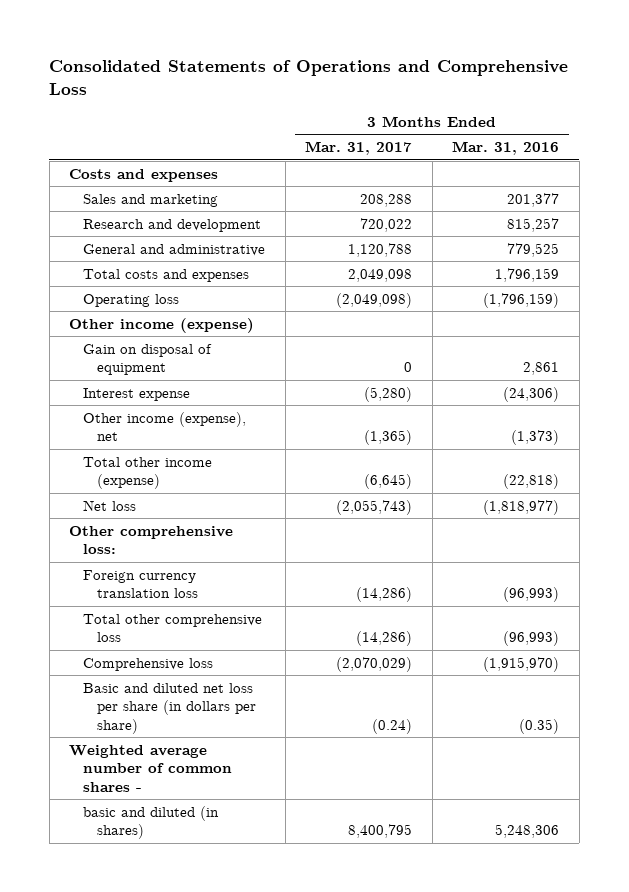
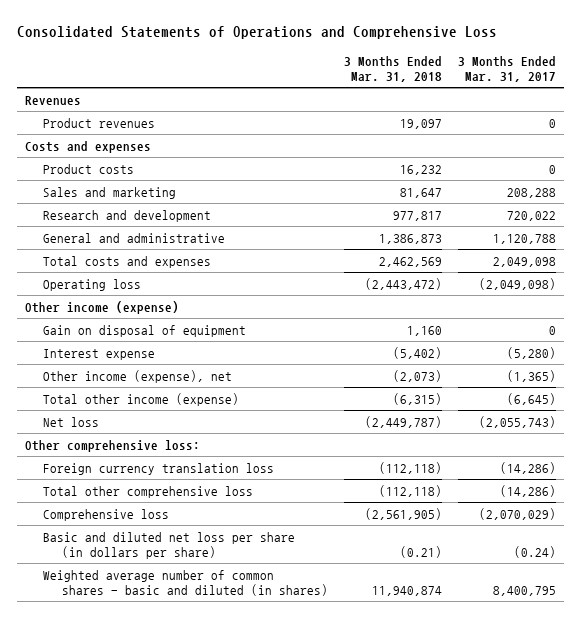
[452,141,560,156] Mar. 31, 2016 -> none
none -> [344,55,443,82] 3 Months Ended Mar. 31, 2018
none -> [24,95,81,105] Revenues
none -> [43,117,156,128] Product revenues
none -> [43,163,135,174] Product costs
[69,744,233,792] Weighted average number of common shares - -> none
[83,805,220,840] basic and diluted (in shares) -> [43,569,329,596] Weighted average number of common shares - basic and diluted (in shares)

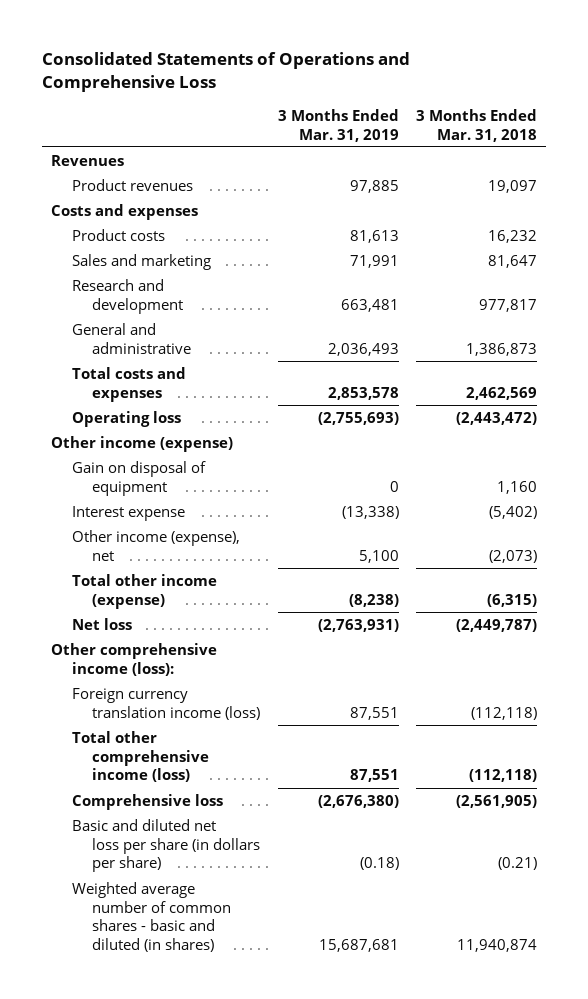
[458,55,557,82] 3 Months Ended Mar. 31, 2017 -> none
none -> [277,108,399,142] 3 Months Ended Mar. 31, 2019
[24,439,200,452] Other comprehensive loss: -> [50,642,217,676] Other comprehensive income (loss):
[43,462,275,475] Foreign currency translation loss -> [71,687,261,720] Foreign currency translation income (loss)
[43,485,254,498] Total other comprehensive loss -> [71,730,210,783] Total other comprehensive income (loss)

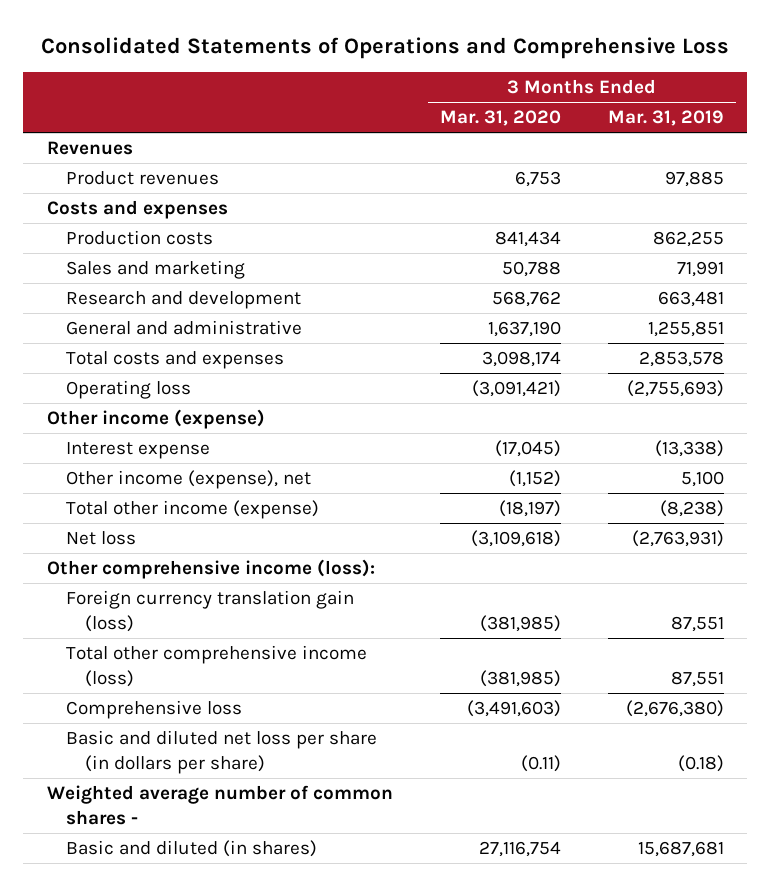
[416,108,538,142] 3 Months Ended Mar. 31, 2018 -> none
none -> [439,110,561,127] Mar. 31, 2020
[71,228,165,241] Product costs -> [65,229,213,245] Production costs
[349,229,399,243] 81,613 -> [652,230,724,247] 862,255
[327,342,399,356] 2,036,493 -> [647,320,724,337] 1,255,851
[71,460,206,496] Gain on disposal of equipment -> none
[71,687,261,720] Foreign currency translation income (loss) -> [65,589,354,632] Foreign currency translation gain (loss)
none -> [46,784,393,825] Weighted average number of common shares -
[71,881,232,953] Weighted average number of common shares - basic and diluted (in shares) -> [65,839,317,857] Basic and diluted (in shares)

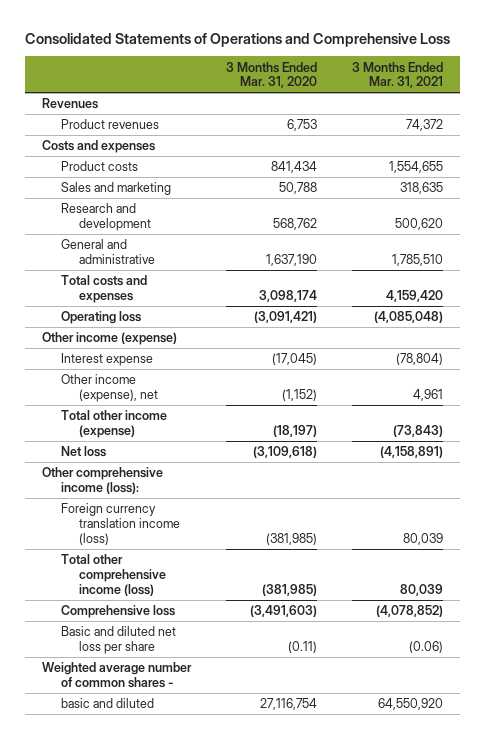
[607,110,724,127] Mar. 31, 2019 -> none
none -> [351,61,443,89] 3 Months Ended Mar. 31, 2021
[65,229,213,245] Production costs -> [60,161,138,172] Product costs
[65,589,354,632] Foreign currency translation gain (loss) -> [60,503,181,545] Foreign currency translation income (loss)
[65,729,377,774] Basic and diluted net loss per share (in dollars per share) -> [60,626,176,654] Basic and diluted net loss per share
[65,839,317,857] Basic and diluted (in shares) -> [60,698,154,709] basic and diluted

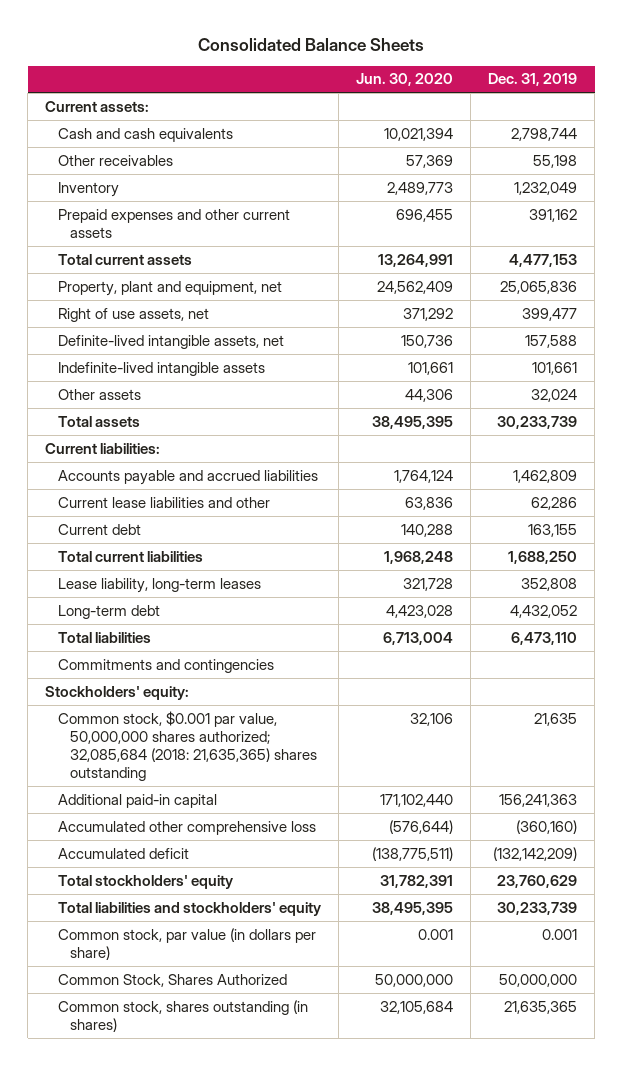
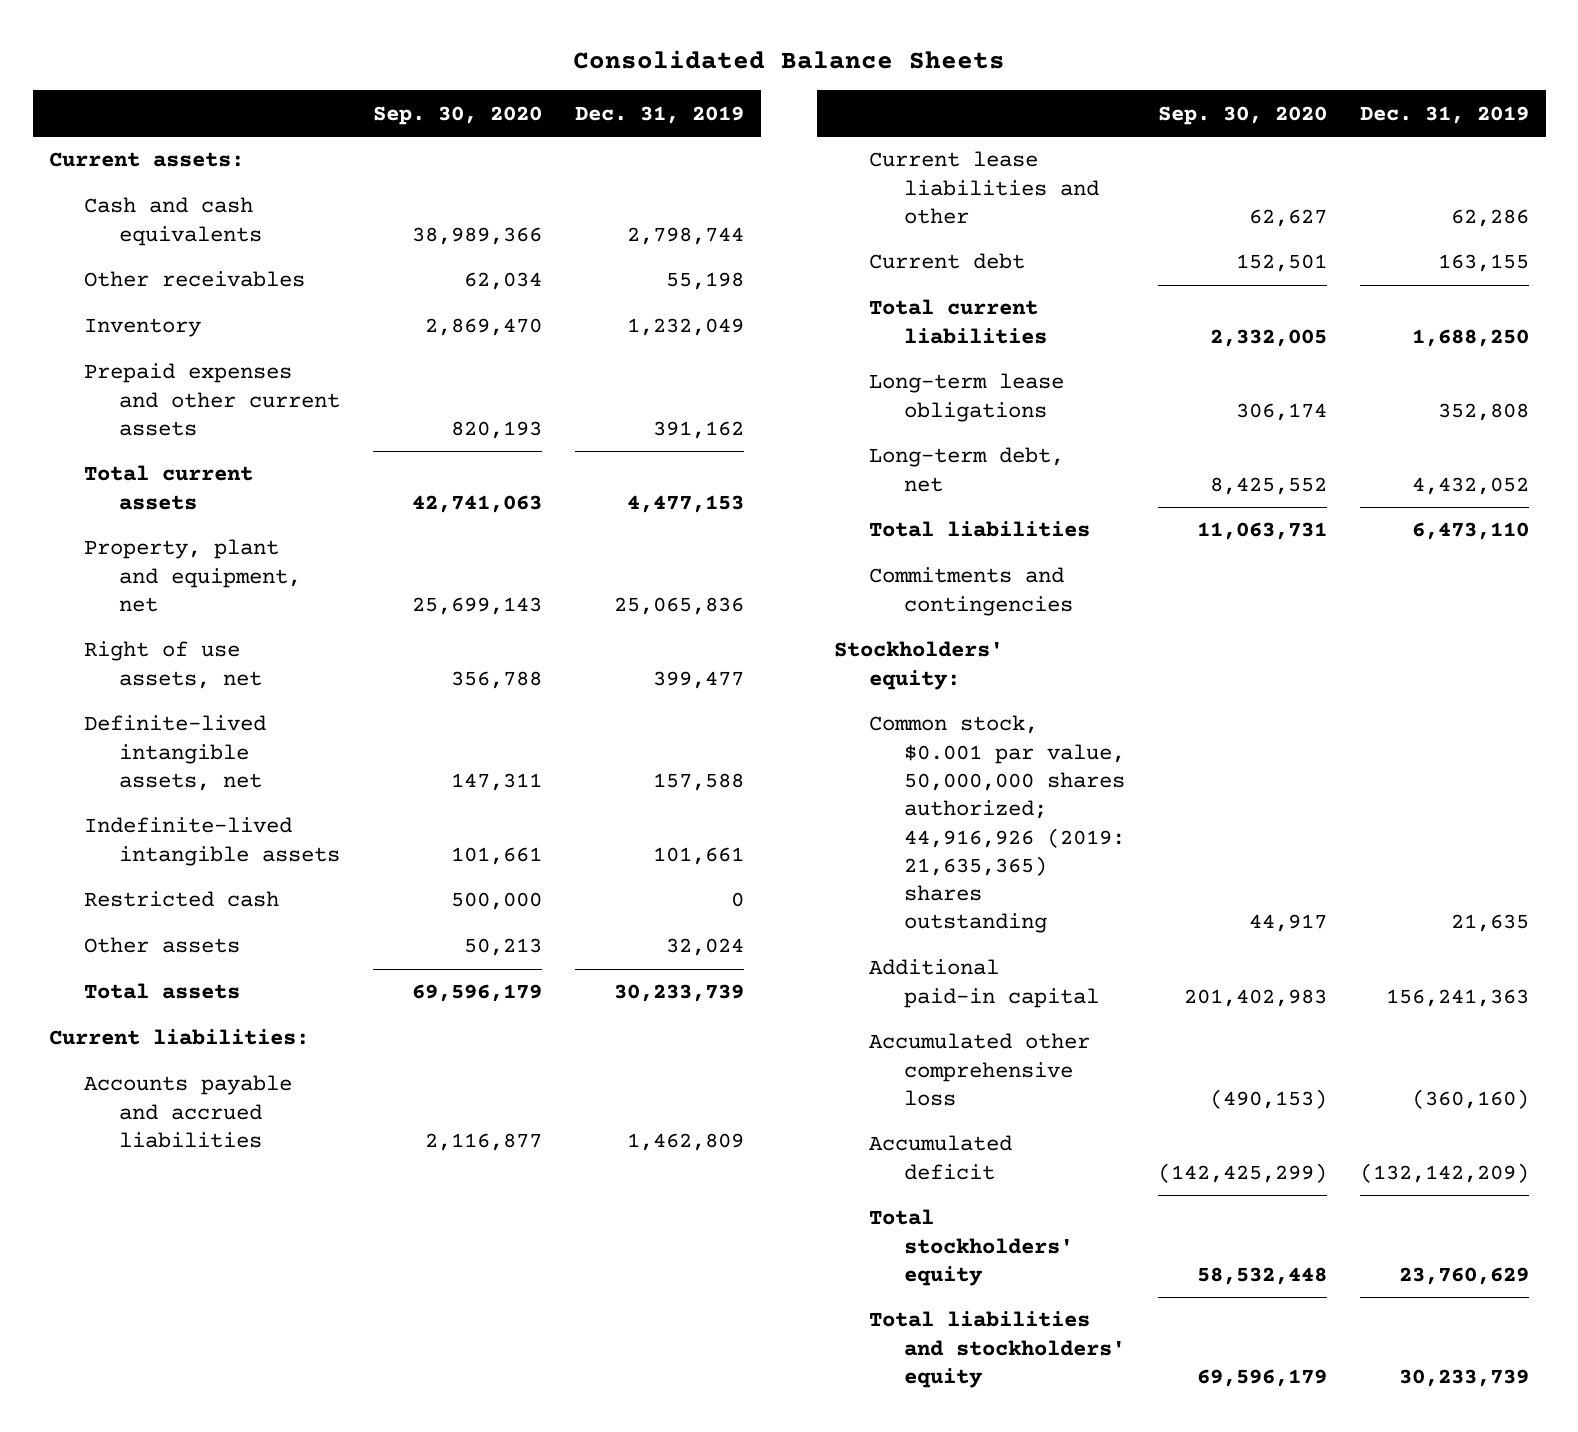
[355,73,453,87] Jun. 30, 2020 -> none
none -> [373,105,543,125] Sep. 30, 2020
none -> [84,891,280,908] Restricted cash
[57,577,261,593] Lease liability, long-term leases -> [868,373,1064,422] Long-term lease obligations
[57,604,160,619] Long-term debt -> [868,447,1064,492] Long-term debt, net
[57,710,317,782] Common stock, $0.001 par value, 50,000,000 shares authorized; 32,085,684 (2018: 21,635,365) shares outstanding -> [868,715,1125,934] Common stock, $0.001 par value, 50,000,000 shares authorized; 44,916,926 (2019: 21,635,365) shares outstanding
[57,927,316,960] Common stock, par value (in dollars per share) -> none
[57,973,287,987] Common Stock, Shares Authorized -> none
[57,999,308,1032] Common stock, shares outstanding (in shares) -> none

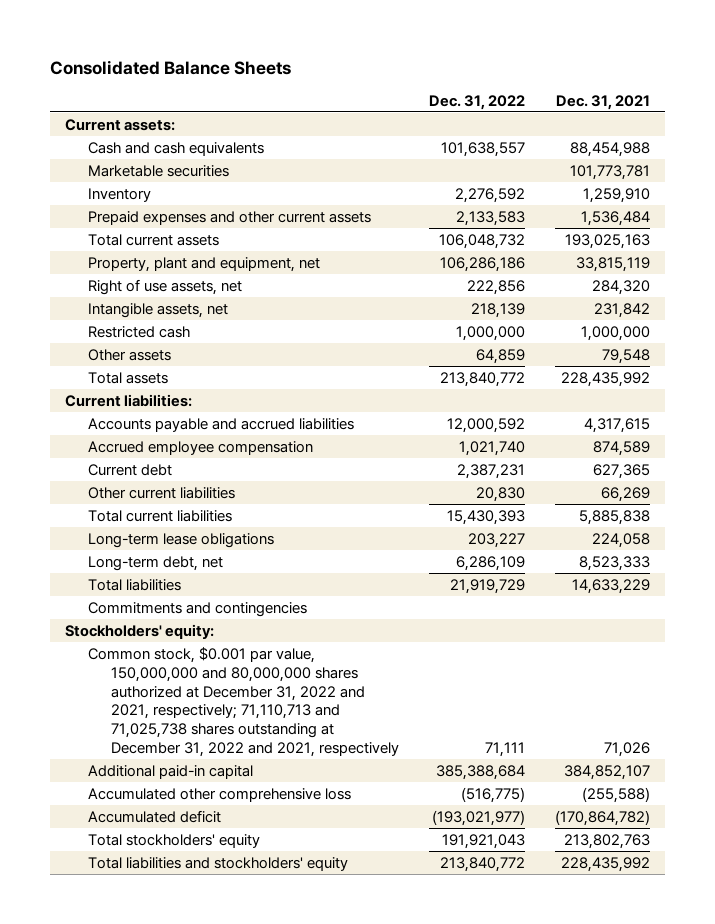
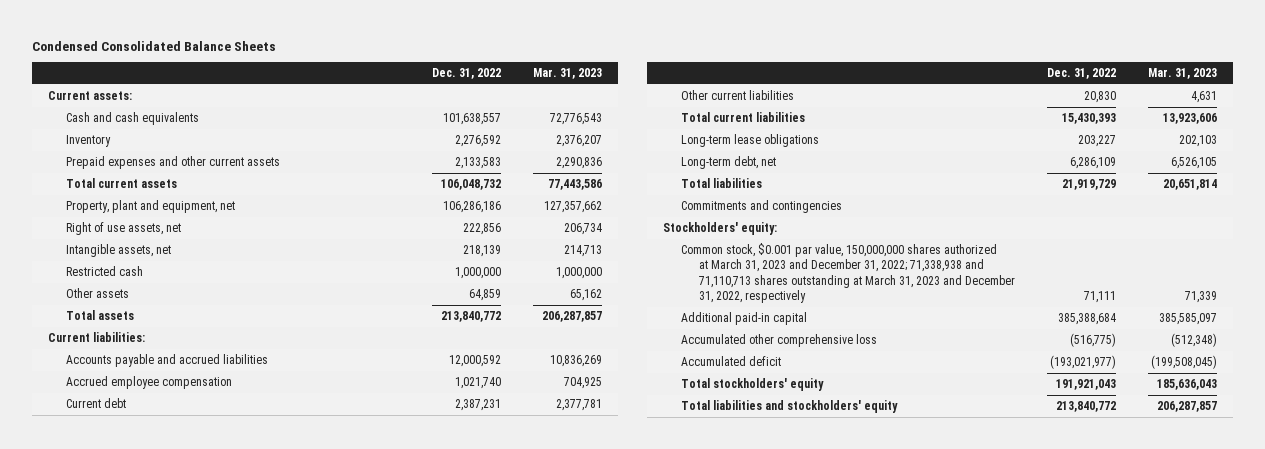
[50,59,292,75] Consolidated Balance Sheets -> [32,40,277,51] Condensed Consolidated Balance Sheets
[555,94,650,110] Dec. 31, 2021 -> none
none -> [532,68,602,80] Mar. 31, 2023
[87,165,229,178] Marketable securities -> none
[87,647,399,758] Common stock, $0.001 par value, 150,000,000 and 80,000,000 shares authorized at December 31, 2022 and 2021, respectively; 71,110,713 and 71,025,738 shares outstanding at December 31, 2022 and 2021, respectively -> [681,242,1016,303] Common stock, $0.001 par value, 150,000,000 shares authorized at March 31, 2023 and December 31, 2022; 71,338,938 and 71,110,713 shares outstanding at March 31, 2023 and December 31, 2022, respectively

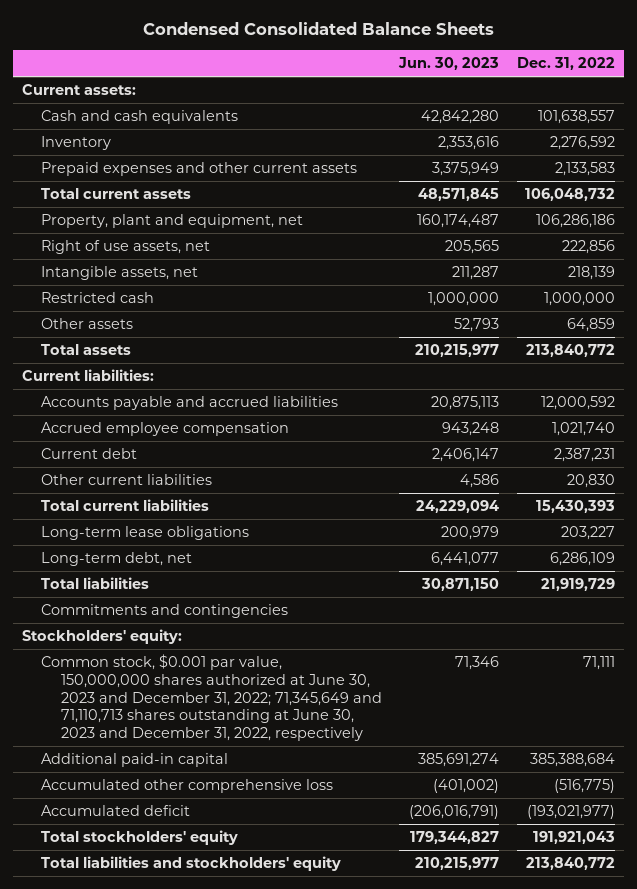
[532,68,602,80] Mar. 31, 2023 -> none
none -> [398,57,500,71] Jun. 30, 2023
[681,242,1016,303] Common stock, $0.001 par value, 150,000,000 shares authorized at March 31, 2023 and December 31, 2022; 71,338,938 and 71,110,713 shares outstanding at March 31, 2023 and December 31, 2022, respectively -> [41,654,382,742] Common stock, $0.001 par value, 150,000,000 shares authorized at June 30, 2023 and December 31, 2022; 71,345,649 and 71,110,713 shares outstanding at June 30, 2023 and December 31, 2022, respectively

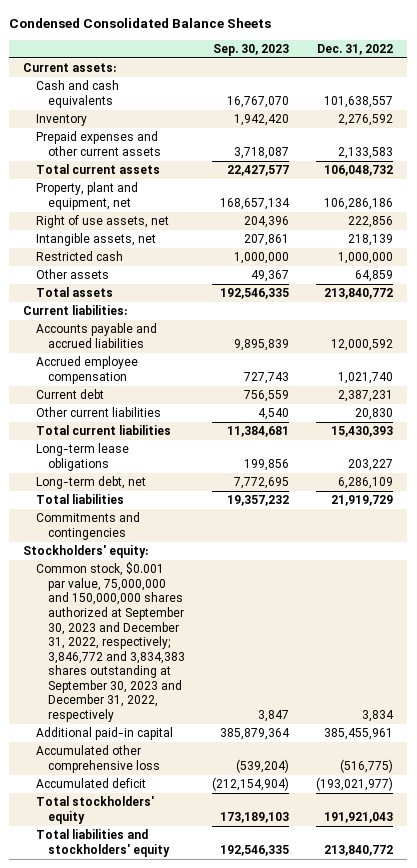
[398,57,500,71] Jun. 30, 2023 -> none
none -> [213,43,290,56] Sep. 30, 2023
[41,654,382,742] Common stock, $0.001 par value, 150,000,000 shares authorized at June 30, 2023 and December 31, 2022; 71,345,649 and 71,110,713 shares outstanding at June 30, 2023 and December 31, 2022, respectively -> [35,562,186,723] Common stock, $0.001 par value, 75,000,000 and 150,000,000 shares authorized at September 30, 2023 and December 31, 2022, respectively; 3,846,772 and 3,834,383 shares outstanding at September 30, 2023 and December 31, 2022, respectively
[583,656,616,671] 71,111 -> [362,710,395,723] 3,834
[530,753,616,768] 385,388,684 -> [324,728,394,741] 385,455,961

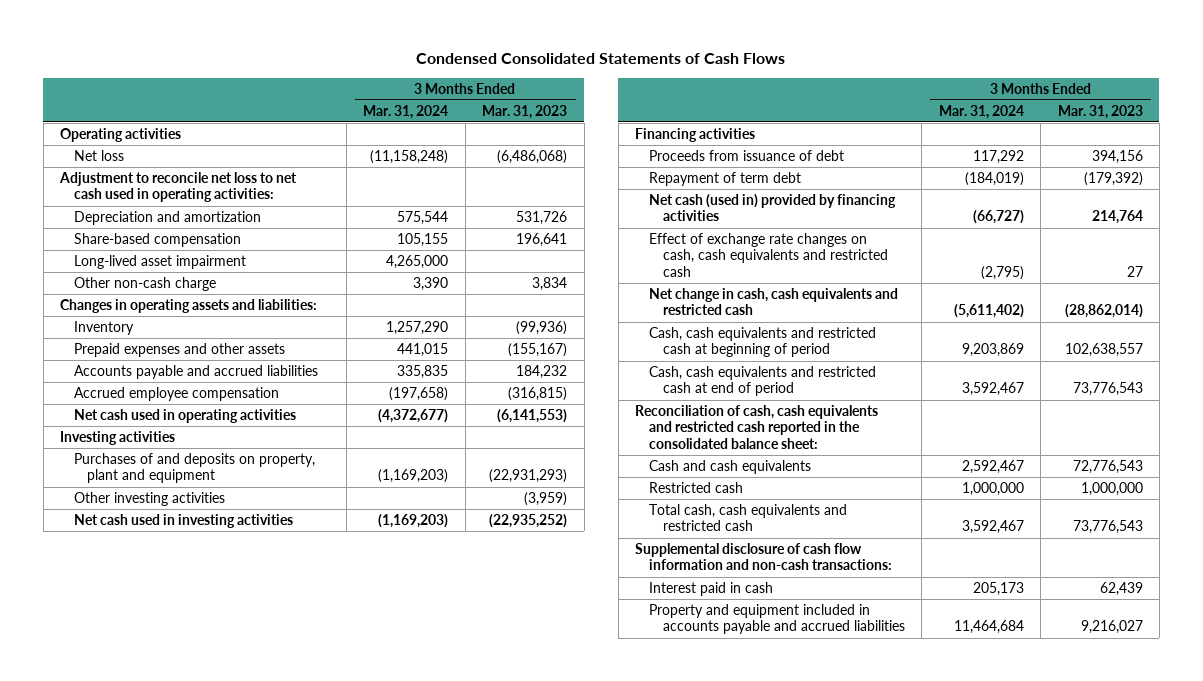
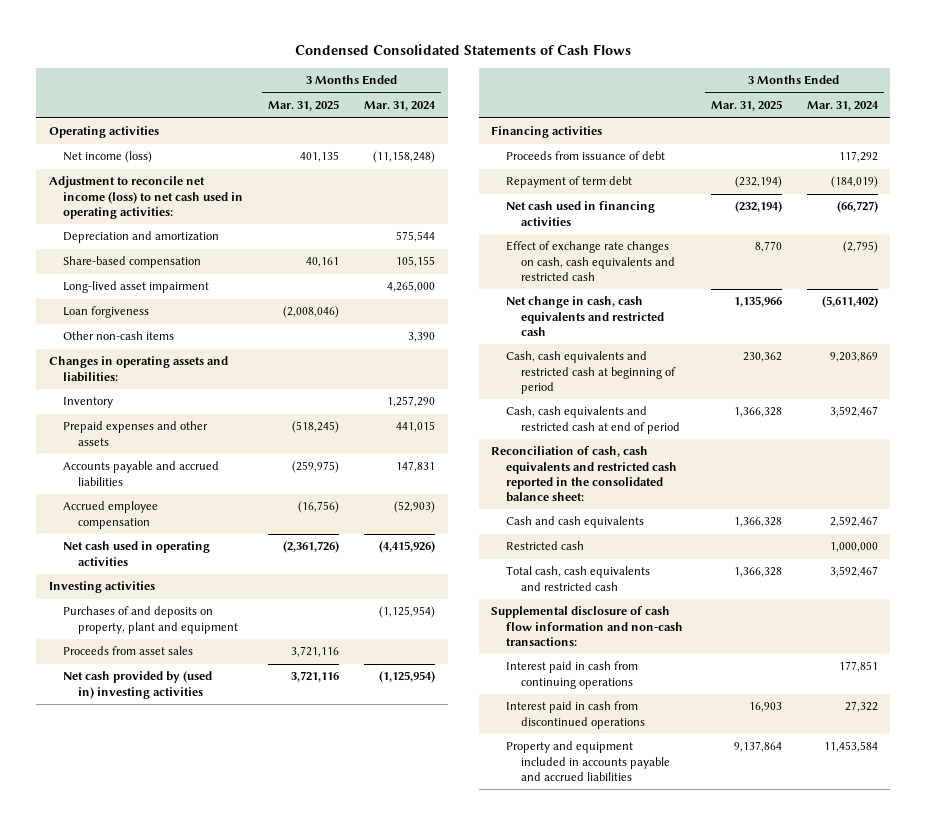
[482,104,568,119] Mar. 31, 2023 -> none
none -> [268,100,340,112] Mar. 31, 2025
[73,149,124,161] Net loss -> [63,151,153,164] Net income (loss)
[59,171,298,203] Adjustment to reconcile net loss to net cash used in operating activities: -> [48,176,244,219] Adjustment to reconcile net income (loss) to net cash used in operating activities:
none -> [63,306,150,319] Loan forgiveness
[73,276,216,291] Other non-cash charge -> [63,331,175,341] Other non-cash items
[397,364,449,379] 335,835 -> [396,461,436,473] 147,831
[389,386,449,401] (197,658) -> [394,501,436,514] (52,903)
[378,408,449,423] (4,372,677) -> [379,541,436,554] (4,415,926)
[73,491,225,506] Other investing activities -> none
[378,469,449,484] (1,169,203) -> [379,606,436,619] (1,125,954)
none -> [63,646,194,656] Proceeds from asset sales
[73,513,293,528] Net cash used in investing activities -> [63,671,213,699] Net cash provided by (used in) investing activities
[378,513,449,528] (1,169,203) -> [379,671,436,684] (1,125,954)
[648,193,896,222] Net cash (used in) provided by financing activities -> [505,201,655,226] Net cash used in financing activities
[648,581,773,596] Interest paid in cash -> [505,661,638,689] Interest paid in cash from continuing operations
[972,581,1024,596] 205,173 -> [838,661,878,673] 177,851
none -> [505,701,645,729] Interest paid in cash from discontinued operations
[953,620,1024,635] 11,464,684 -> [823,741,878,753] 11,453,584

